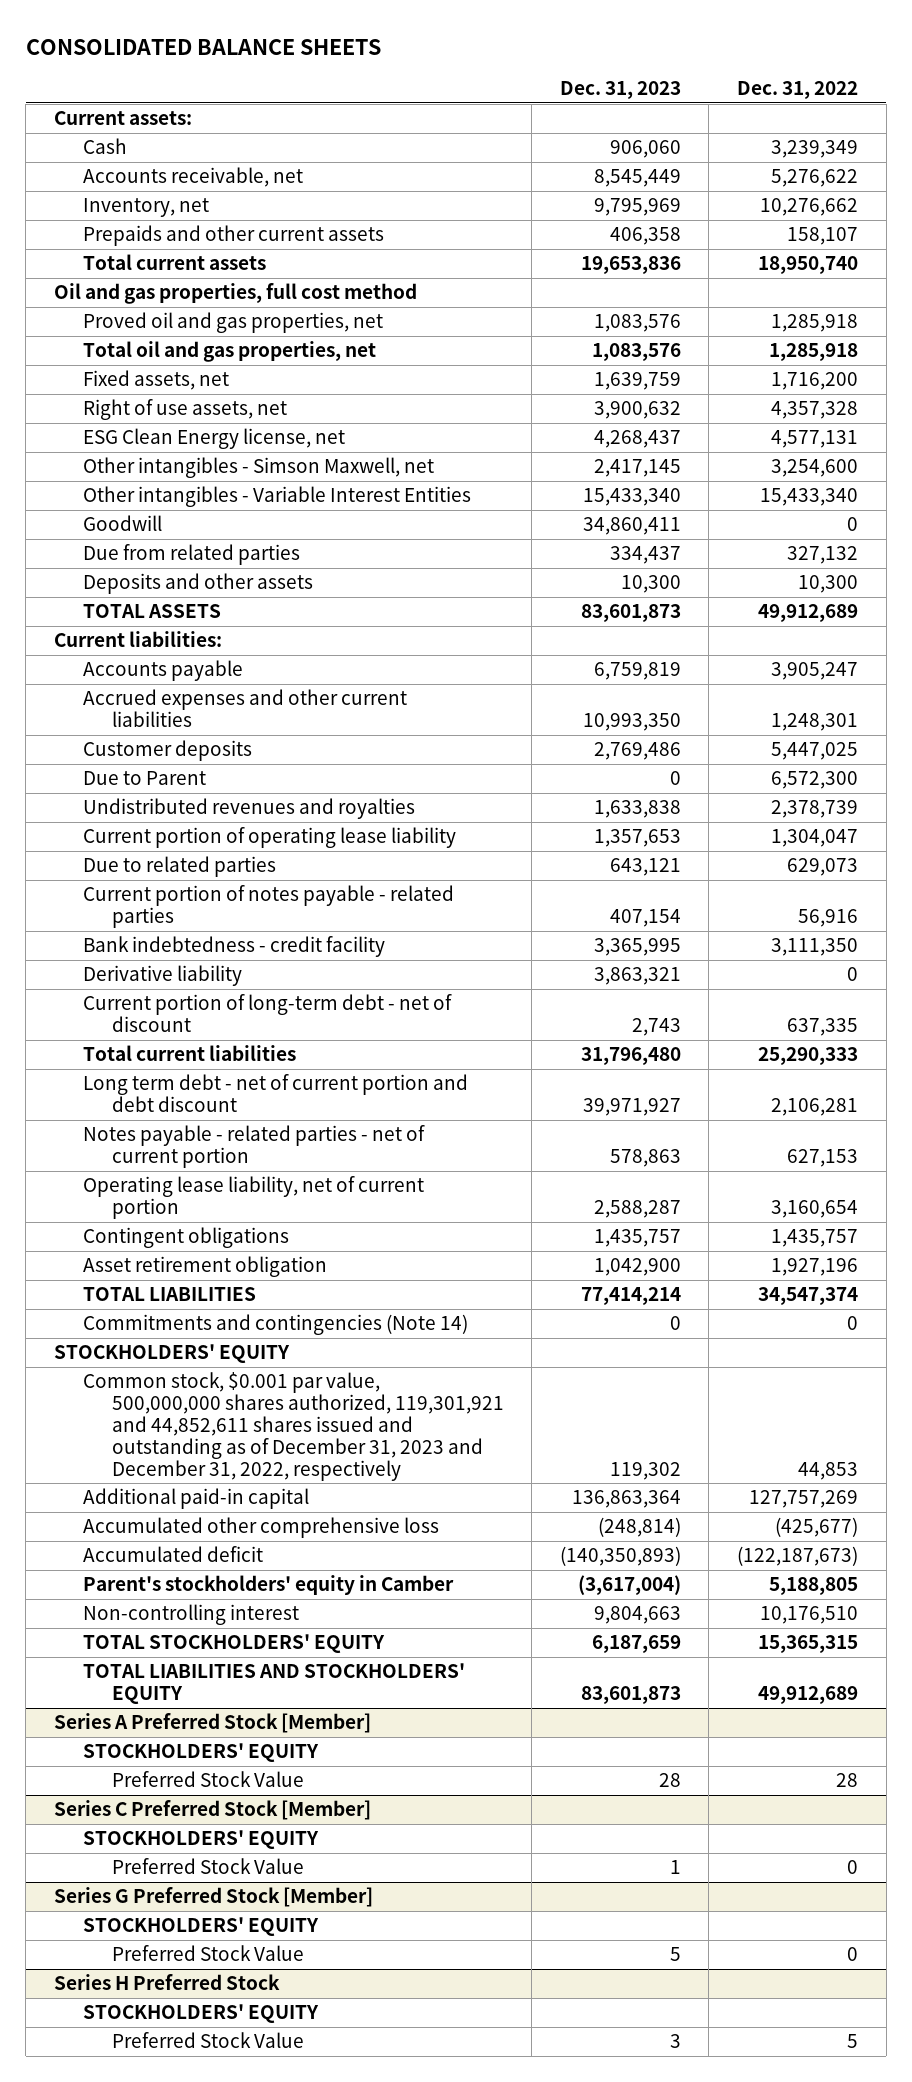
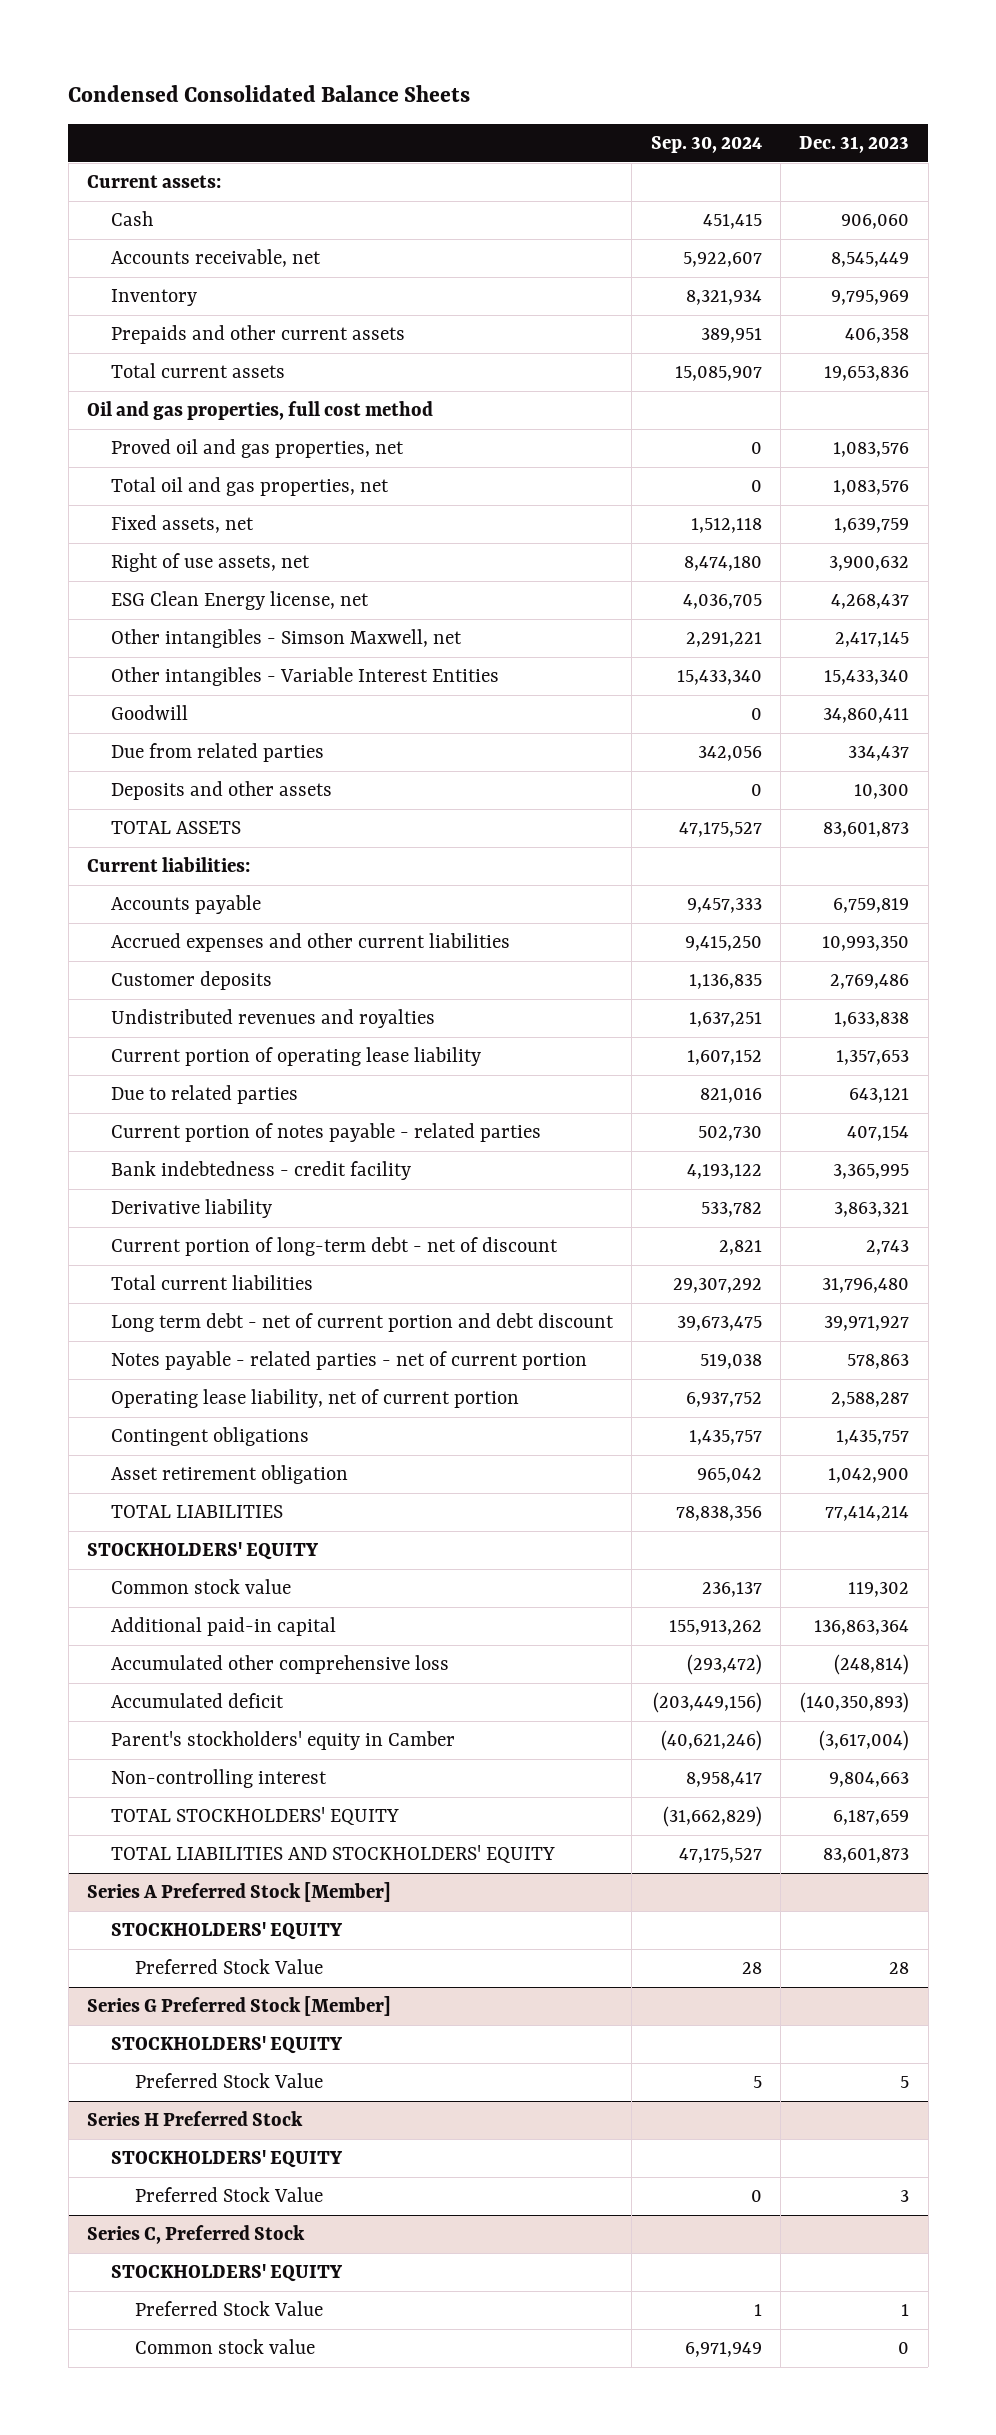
[25,39,381,56] CONSOLIDATED BALANCE SHEETS -> [68,85,471,103] Condensed Consolidated Balance Sheets
[737,81,859,100] Dec. 31, 2022 -> none
none -> [650,136,762,154] Sep. 30, 2024
[82,198,209,218] Inventory, net -> [111,289,198,307] Inventory
[82,771,206,786] Due to Parent -> none
[82,1314,468,1336] Commitments and contingencies (Note 14) -> none
[82,1372,504,1481] Common stock, $0.001 par value, 500,000,000 shares authorized, 119,301,921 and 44,852,611 shares issued and outstanding as of December 31, 2023 and December 31, 2022, respectively -> [111,1579,292,1595] Common stock value
[53,1800,371,1821] Series C Preferred Stock [Member] -> none
[82,1830,319,1850] STOCKHOLDERS' EQUITY -> none
[111,1858,304,1875] Preferred Stock Value -> none
none -> [87,2225,306,2245] Series C, Preferred Stock
none -> [111,2264,344,2283] STOCKHOLDERS' EQUITY
none -> [135,2301,324,2317] Preferred Stock Value
none -> [135,2339,316,2355] Common stock value

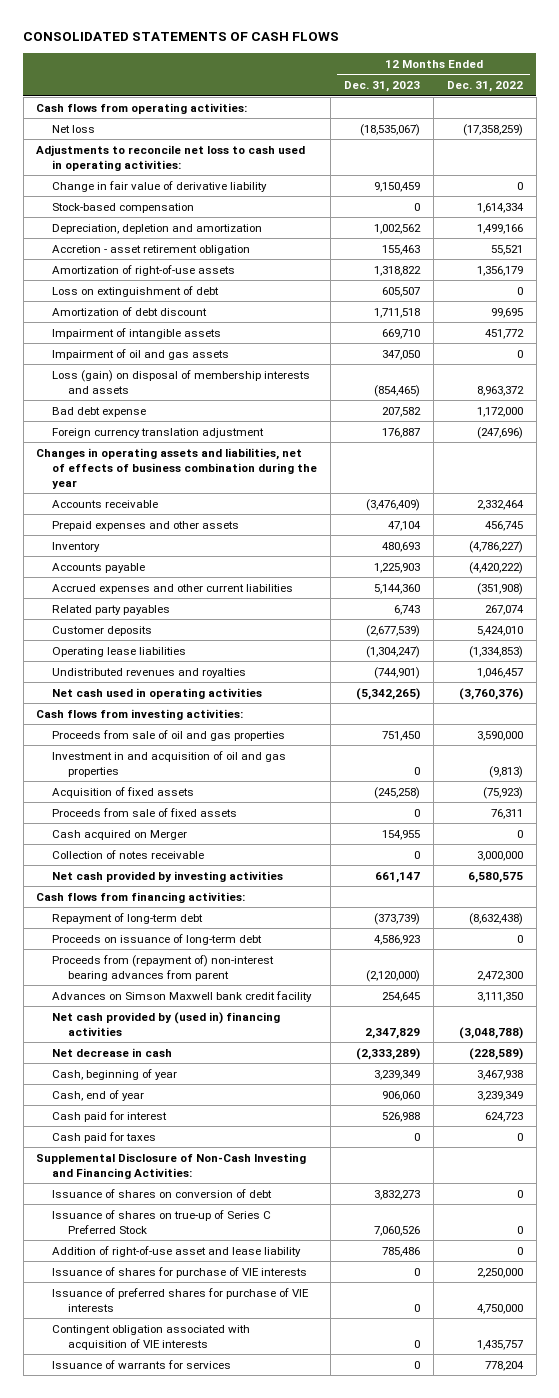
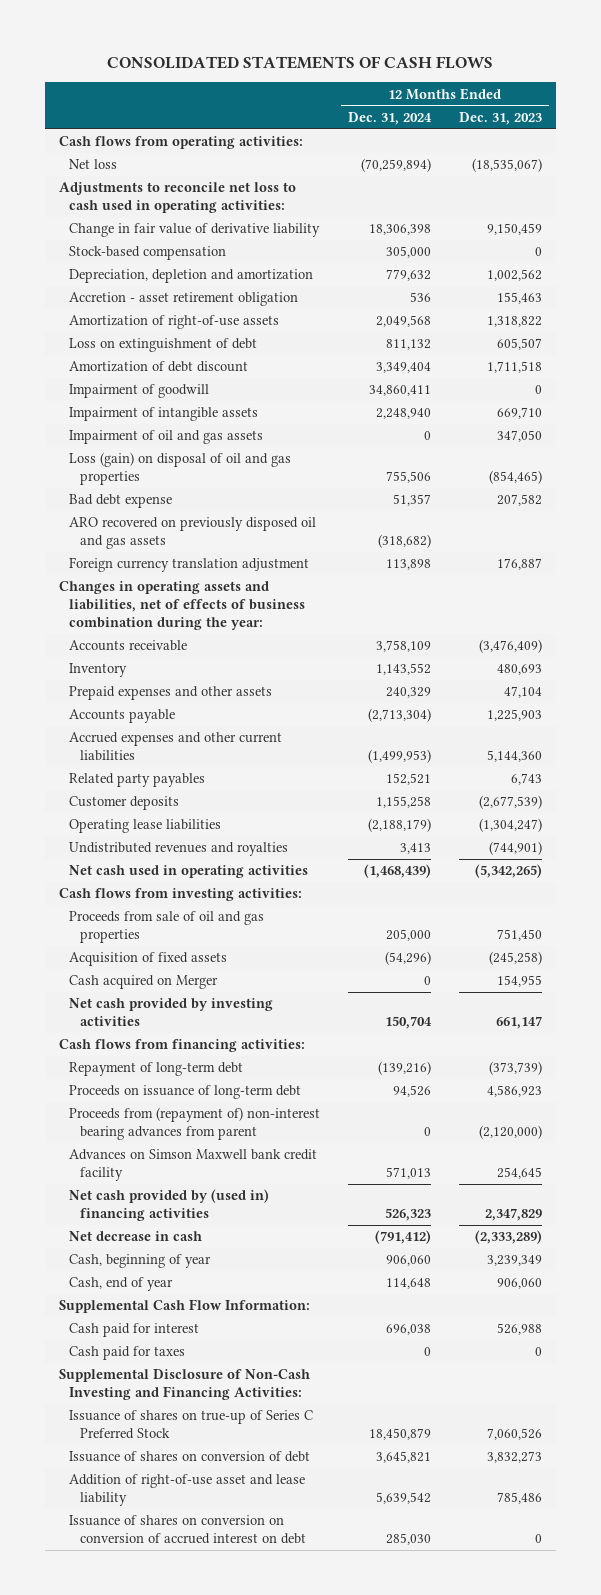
[446,81,523,93] Dec. 31, 2022 -> none
none -> [347,111,432,125] Dec. 31, 2024
none -> [69,384,210,399] Impairment of goodwill
[52,369,311,394] Loss (gain) on disposal of membership interests and assets -> [69,452,292,486] Loss (gain) on disposal of oil and gas properties
none -> [69,517,317,550] ARO recovered on previously disposed oil and gas assets
[36,447,318,489] Changes in operating assets and liabilities, net of effects of business combination during the year -> [58,581,306,630] Changes in operating assets and liabilities, net of effects of business combination during the year:
[52,520,240,531] Prepaid expenses and other assets -> [69,686,273,701] Prepaid expenses and other assets
[52,750,287,777] Investment in and acquisition of oil and gas properties -> none
[52,807,238,817] Proceeds from sale of fixed assets -> none
[52,849,205,859] Collection of notes receivable -> none
none -> [58,1299,310,1314] Supplemental Cash Flow Information:
[52,1188,273,1198] Issuance of shares on conversion of debt -> [69,1451,311,1463] Issuance of shares on conversion of debt
[52,1266,308,1278] Issuance of shares for purchase of VIE interests -> none
[52,1287,310,1312] Issuance of preferred shares for purchase of VIE interests -> none
[52,1324,251,1350] Contingent obligation associated with acquisition of VIE interests -> none
[52,1359,232,1369] Issuance of warrants for services -> none
none -> [69,1515,306,1545] Issuance of shares on conversion on conversion of accrued interest on debt

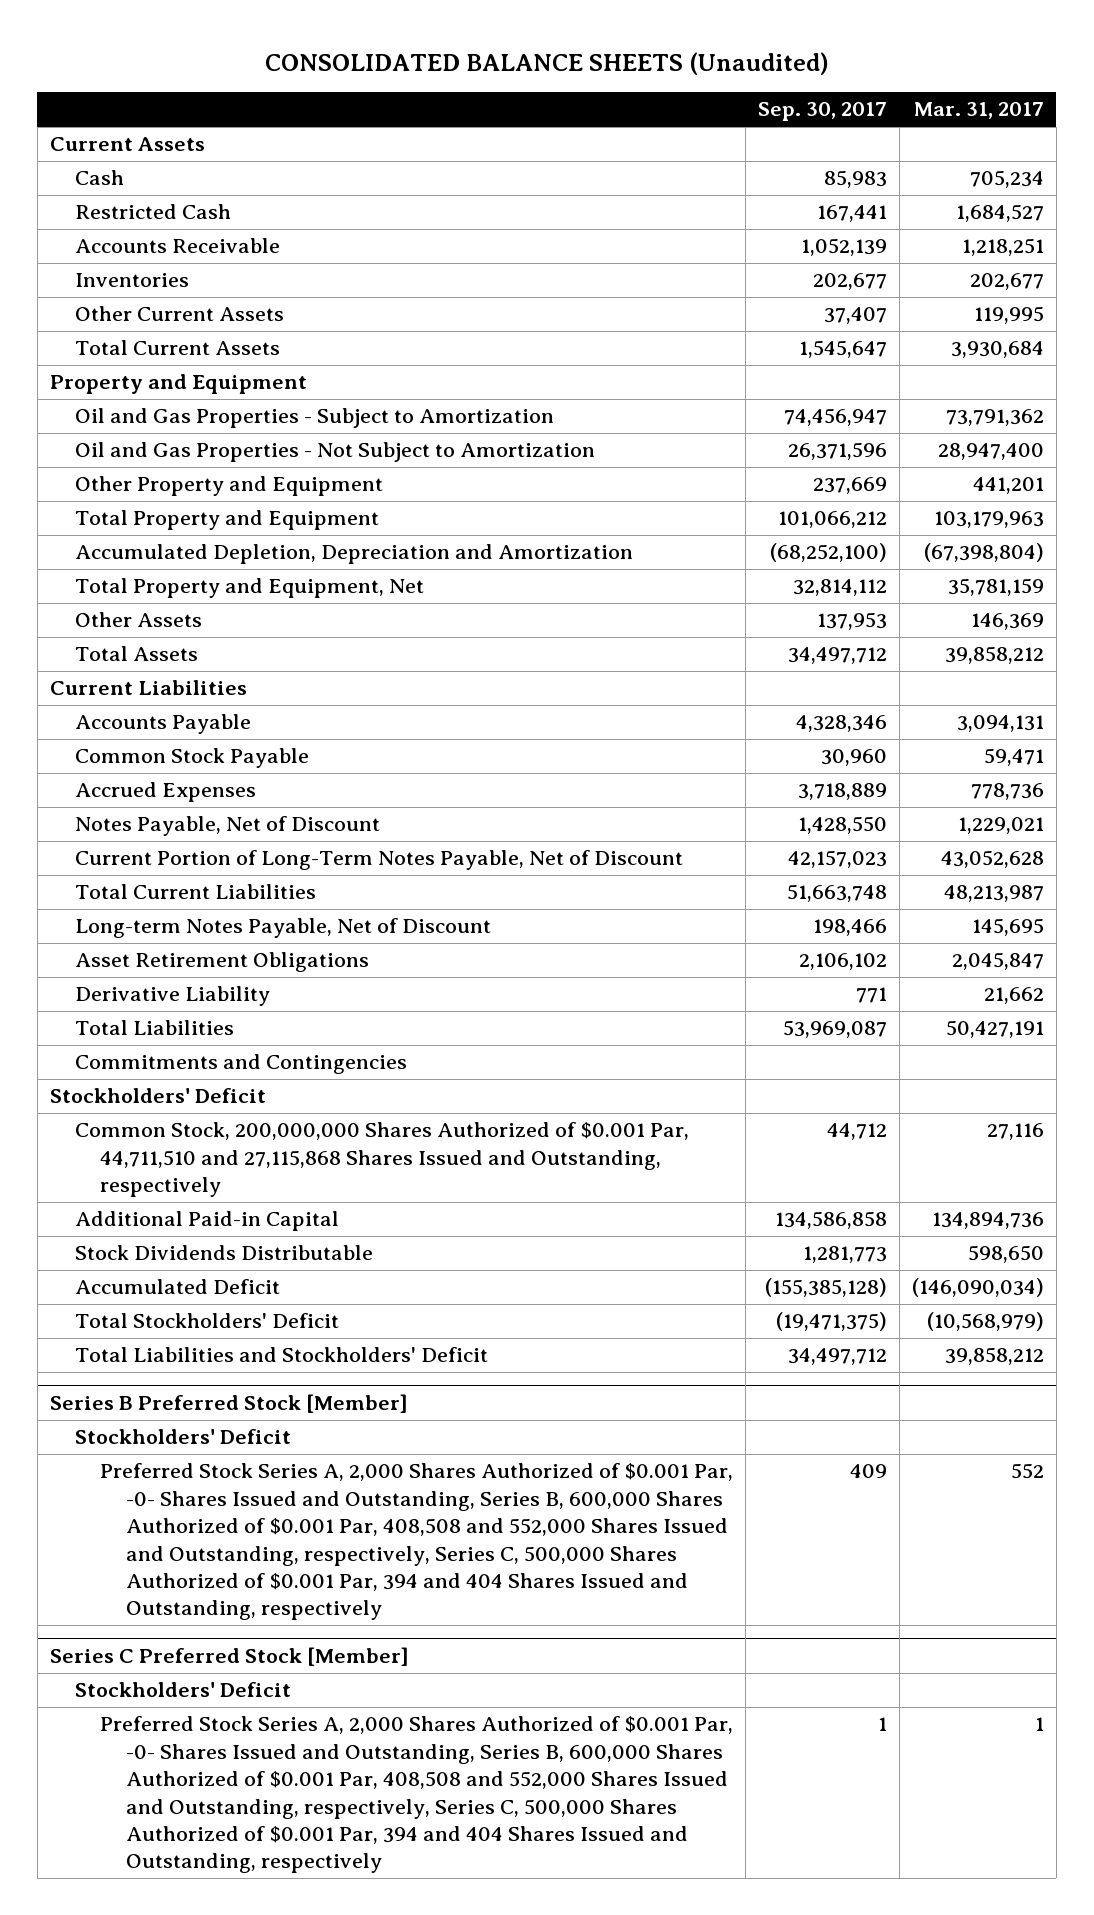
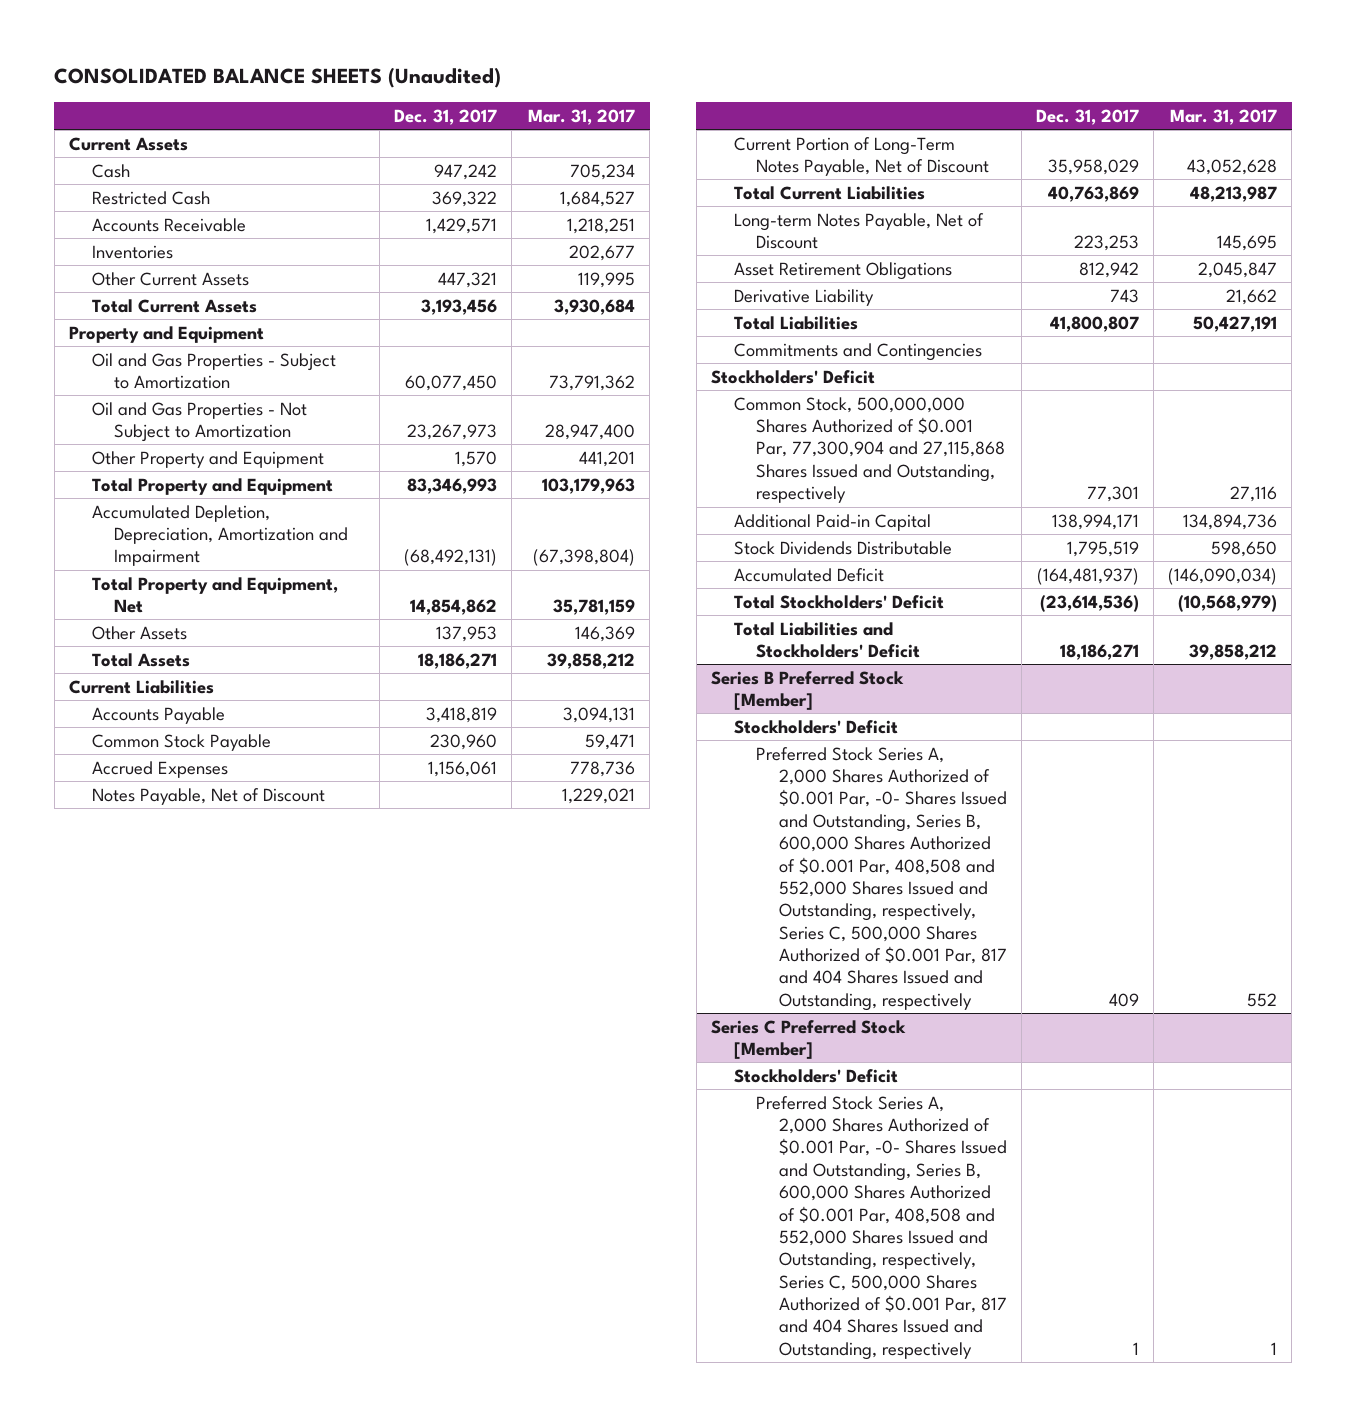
[758,102,888,122] Sep. 30, 2017 -> none
none -> [394,108,498,125] Dec. 31, 2017
[75,544,634,565] Accumulated Depletion, Depreciation and Amortization -> [91,504,349,567] Accumulated Depletion, Depreciation, Amortization and Impairment
[75,1122,690,1198] Common Stock, 200,000,000 Shares Authorized of $0.001 Par, 44,711,510 and 27,115,868 Shares Issued and Outstanding, respectively -> [733,396,1006,504] Common Stock, 500,000,000 Shares Authorized of $0.001 Par, 77,300,904 and 27,115,868 Shares Issued and Outstanding, respectively
[100,1463,734,1621] Preferred Stock Series A, 2,000 Shares Authorized of $0.001 Par, -0- Shares Issued and Outstanding, Series B, 600,000 Shares Authorized of $0.001 Par, 408,508 and 552,000 Shares Issued and Outstanding, respectively, Series C, 500,000 Shares Authorized of $0.001 Par, 394 and 404 Shares Issued and Outstanding, respectively -> [756,746,1008,1011] Preferred Stock Series A, 2,000 Shares Authorized of $0.001 Par, -0- Shares Issued and Outstanding, Series B, 600,000 Shares Authorized of $0.001 Par, 408,508 and 552,000 Shares Issued and Outstanding, respectively, Series C, 500,000 Shares Authorized of $0.001 Par, 817 and 404 Shares Issued and Outstanding, respectively
[100,1716,734,1874] Preferred Stock Series A, 2,000 Shares Authorized of $0.001 Par, -0- Shares Issued and Outstanding, Series B, 600,000 Shares Authorized of $0.001 Par, 408,508 and 552,000 Shares Issued and Outstanding, respectively, Series C, 500,000 Shares Authorized of $0.001 Par, 394 and 404 Shares Issued and Outstanding, respectively -> [756,1095,1008,1360] Preferred Stock Series A, 2,000 Shares Authorized of $0.001 Par, -0- Shares Issued and Outstanding, Series B, 600,000 Shares Authorized of $0.001 Par, 408,508 and 552,000 Shares Issued and Outstanding, respectively, Series C, 500,000 Shares Authorized of $0.001 Par, 817 and 404 Shares Issued and Outstanding, respectively

